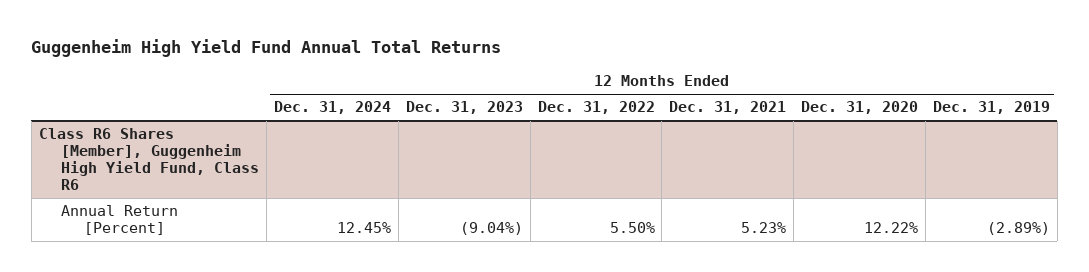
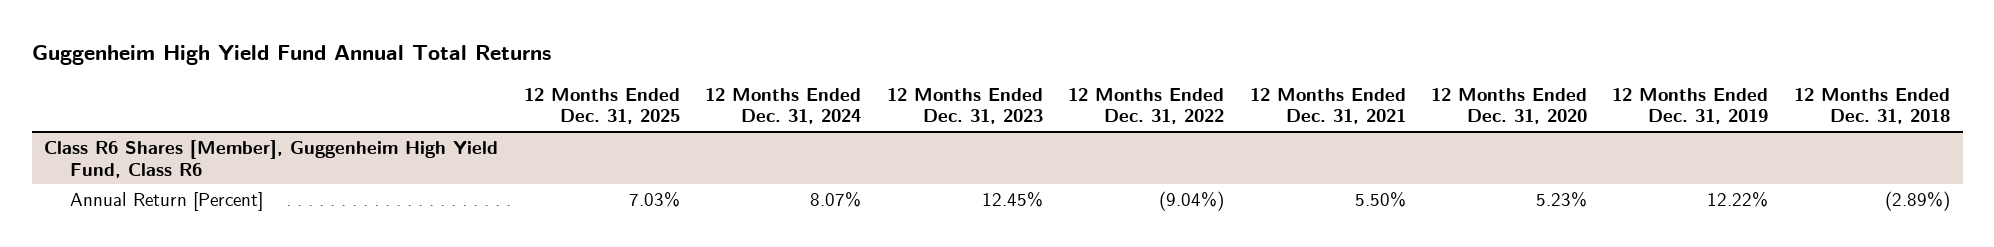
none -> [523,87,680,125] 12 Months Ended Dec. 31, 2025
none -> [1793,87,1950,125] 12 Months Ended Dec. 31, 2018
[336,222,391,234] 12.45% -> [810,190,862,207] 8.07%
[459,222,523,236] (9.04%) -> [981,190,1043,207] 12.45%
[609,222,655,234] 5.50% -> [1159,190,1225,211] (9.04%)
[741,222,787,234] 5.23% -> [1354,190,1406,207] 5.50%
[864,222,919,234] 12.22% -> [1535,190,1587,207] 5.23%
[986,222,1050,236] (2.89%) -> [1707,190,1769,207] 12.22%

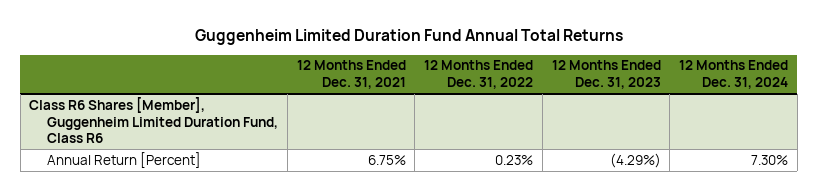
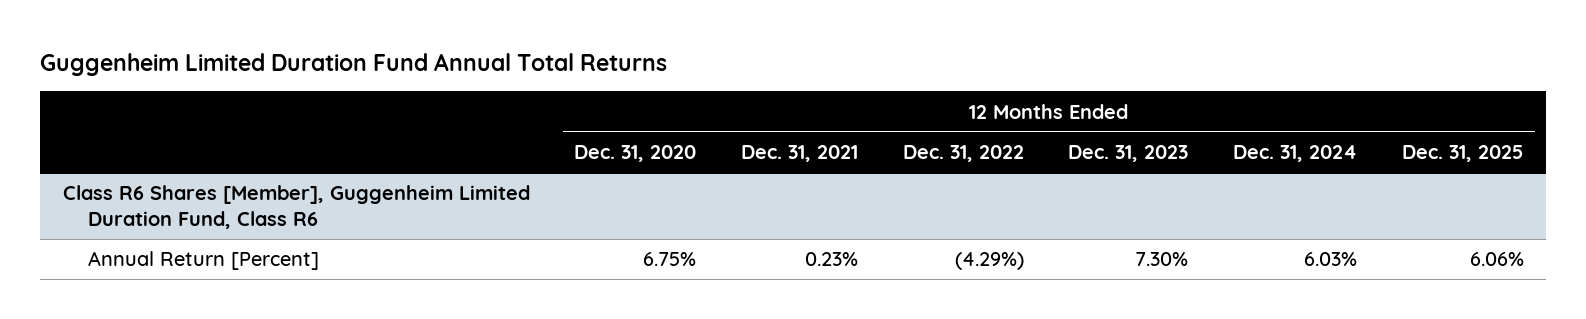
none -> [574,144,697,162] Dec. 31, 2020
none -> [1401,144,1524,162] Dec. 31, 2025
[367,154,406,165] 6.75% -> [805,252,859,267] 0.23%
[495,154,534,165] 0.23% -> [954,252,1024,271] (4.29%)
[609,152,661,168] (4.29%) -> [1135,252,1189,267] 7.30%
[751,154,789,165] 7.30% -> [1304,252,1358,267] 6.03%

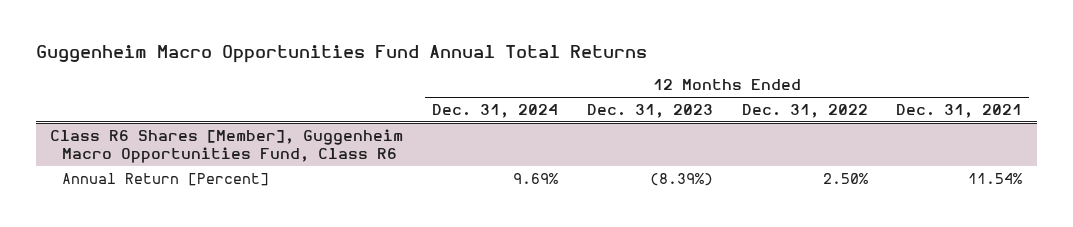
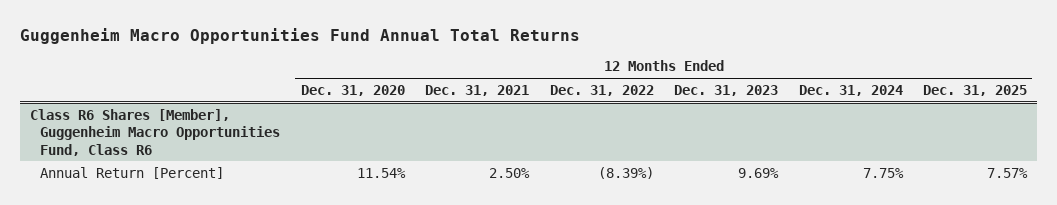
none -> [300,85,405,97] Dec. 31, 2020
none -> [923,85,1028,97] Dec. 31, 2025
[513,172,559,184] 9.69% -> [862,167,904,178] 7.75%
[649,172,713,186] (8.39%) -> [738,167,780,178] 9.69%
[822,172,868,184] 2.50% -> [597,166,654,179] (8.39%)
[968,172,1023,184] 11.54% -> [489,167,531,178] 2.50%

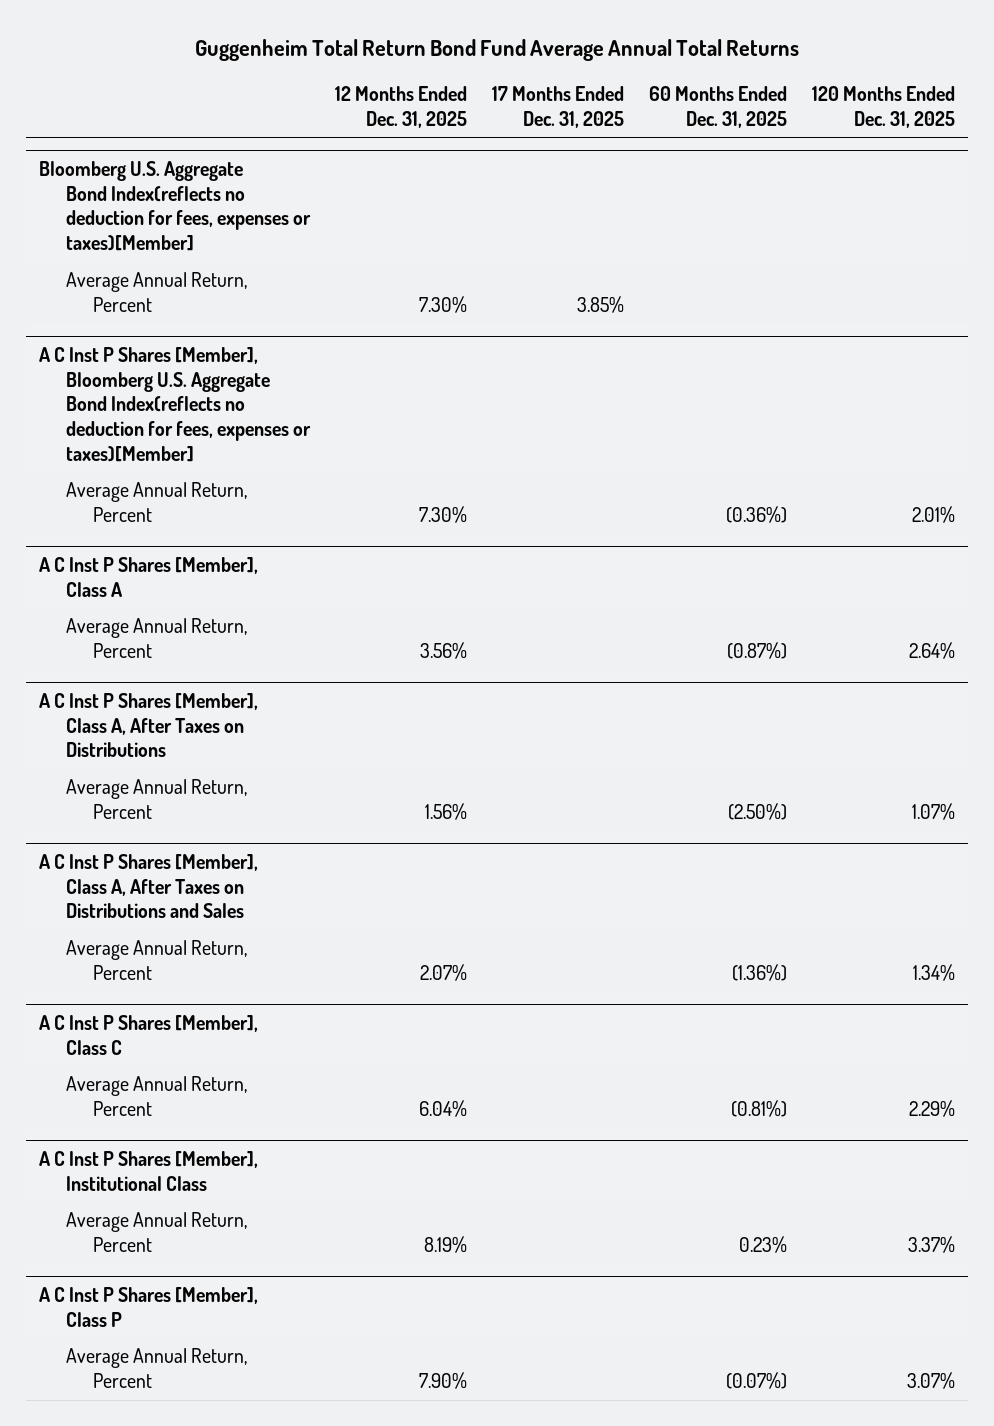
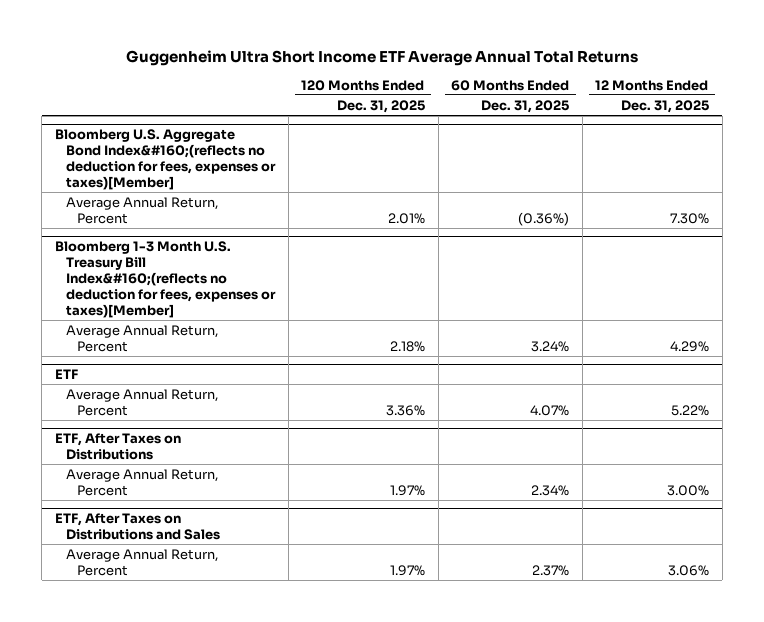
[195,39,800,62] Guggenheim Total Return Bond Fund Average Annual Total Returns -> [125,49,638,66] Guggenheim Ultra Short Income ETF Average Annual Total Returns
[492,85,625,128] 17 Months Ended Dec. 31, 2025 -> none
[65,272,247,313] Average Annual Return, Percent -> none
[38,346,311,462] A C Inst P Shares [Member], Bloomberg U.S. Aggregate Bond Index(reflects no deduction for fees, expenses or taxes)[Member] -> none
[38,160,311,252] Bloomberg U.S. Aggregate Bond Index(reflects no deduction for fees, expenses or taxes)[Member] -> [55,128,277,190] Bloomberg U.S. Aggregate Bond Index&#160;(reflects no deduction for fees, expenses or taxes)[Member]
[38,556,258,597] A C Inst P Shares [Member], Class A -> none
[38,692,258,758] A C Inst P Shares [Member], Class A, After Taxes on Distributions -> none
[38,853,258,919] A C Inst P Shares [Member], Class A, After Taxes on Distributions and Sales -> none
[38,1014,258,1055] A C Inst P Shares [Member], Class C -> none
[38,1150,258,1191] A C Inst P Shares [Member], Institutional Class -> none
[65,1212,247,1253] Average Annual Return, Percent -> none
[38,1286,258,1327] A C Inst P Shares [Member], Class P -> none
[65,1348,247,1389] Average Annual Return, Percent -> none
none -> [55,240,277,318] Bloomberg 1-3 Month U.S. Treasury Bill Index&#160;(reflects no deduction for fees, expenses or taxes)[Member]
[419,642,467,660] 3.56% -> [669,340,709,352] 4.29%
[727,642,788,660] (0.87%) -> [531,340,570,352] 3.24%
[909,642,956,660] 2.64% -> [389,340,425,352] 2.18%
none -> [55,368,79,379] ETF
[424,803,467,821] 1.56% -> [670,404,709,416] 5.22%
[728,803,788,821] (2.50%) -> [530,404,570,416] 4.07%
[912,803,956,821] 1.07% -> [385,404,425,416] 3.36%
none -> [55,432,182,460] ETF, After Taxes on Distributions
[419,964,467,982] 2.07% -> [666,484,709,496] 3.00%
[732,964,788,982] (1.36%) -> [531,484,570,496] 2.34%
[913,964,956,982] 1.34% -> [389,484,425,496] 1.97%
none -> [55,512,221,540] ETF, After Taxes on Distributions and Sales
[418,1100,467,1118] 6.04% -> [667,564,709,576] 3.06%
[731,1100,788,1118] (0.81%) -> [532,564,570,576] 2.37%
[909,1100,956,1118] 2.29% -> [389,564,425,576] 1.97%

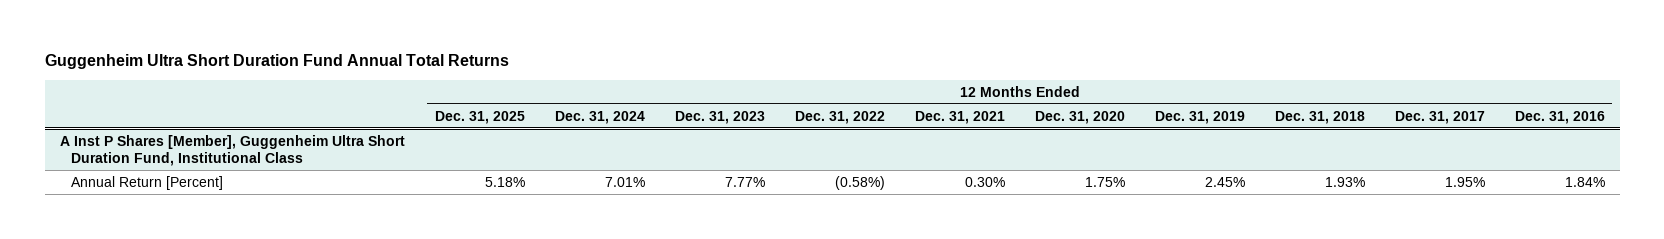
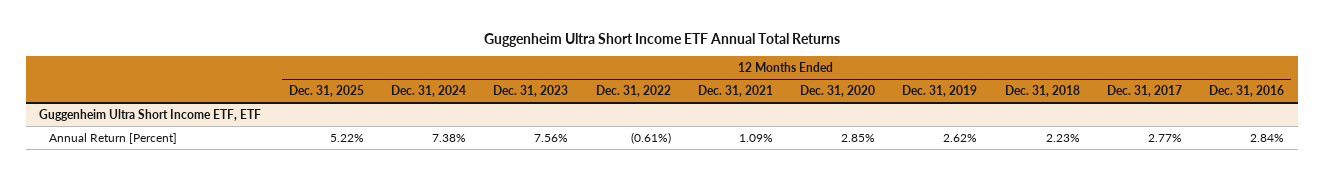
[44,54,509,70] Guggenheim Ultra Short Duration Fund Annual Total Returns -> [483,33,840,48] Guggenheim Ultra Short Income ETF Annual Total Returns
[59,134,405,167] A Inst P Shares [Member], Guggenheim Ultra Short Duration Fund, Institutional Class -> none
none -> [39,108,262,121] Guggenheim Ultra Short Income ETF, ETF
[484,176,525,187] 5.18% -> [329,133,364,142] 5.22%
[604,176,645,187] 7.01% -> [431,133,466,142] 7.38%
[724,176,765,187] 7.77% -> [534,133,569,142] 7.56%
[834,175,885,190] (0.58%) -> [630,131,671,144] (0.61%)
[964,176,1005,187] 0.30% -> [738,133,773,142] 1.09%
[1084,176,1125,187] 1.75% -> [841,133,876,142] 2.85%
[1204,176,1245,187] 2.45% -> [943,133,978,142] 2.62%
[1324,176,1365,187] 1.93% -> [1045,133,1080,142] 2.23%
[1444,176,1485,187] 1.95% -> [1148,133,1183,142] 2.77%
[1564,176,1605,187] 1.84% -> [1250,133,1285,142] 2.84%

